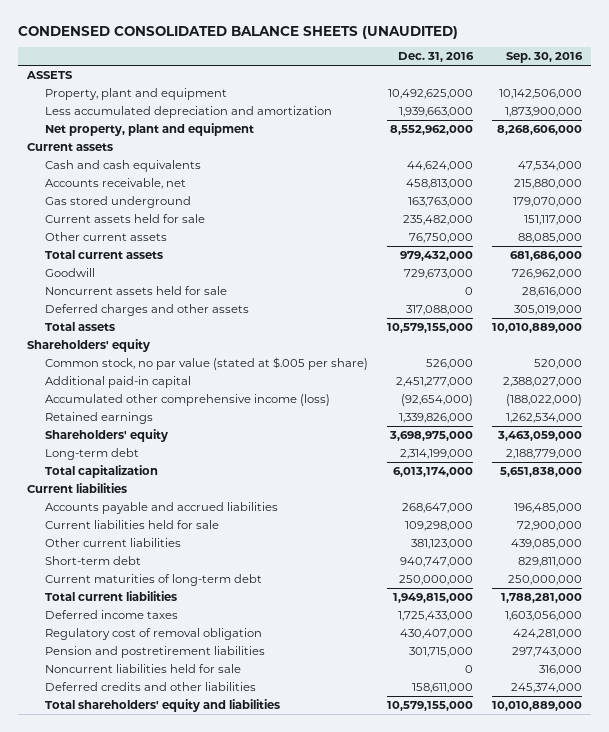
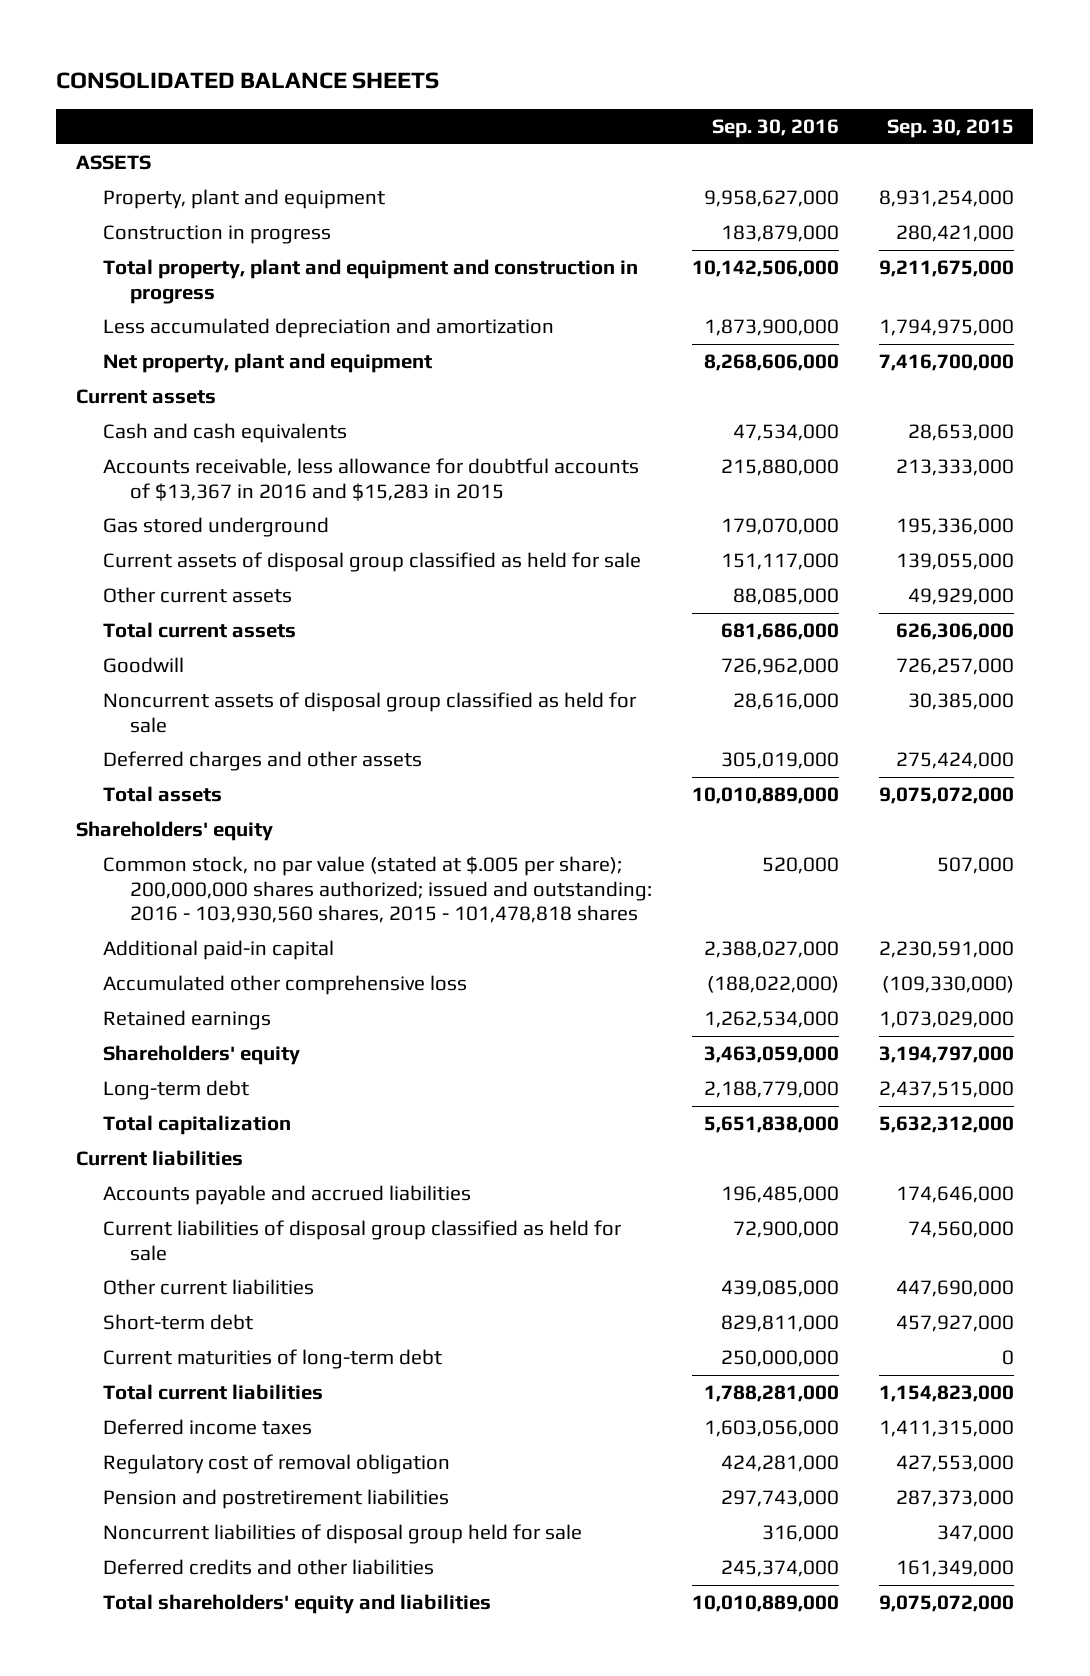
[17,25,458,39] CONDENSED CONSOLIDATED BALANCE SHEETS (UNAUDITED) -> [56,72,440,90] CONSOLIDATED BALANCE SHEETS
[397,52,474,63] Dec. 31, 2016 -> none
none -> [886,119,1014,139] Sep. 30, 2015
[498,88,582,99] 10,142,506,000 -> [703,190,839,208] 9,958,627,000
none -> [102,225,331,245] Construction in progress
none -> [102,259,638,304] Total property, plant and equipment and construction in progress
[45,177,187,189] Accounts receivable, net -> [102,458,639,501] Accounts receivable, less allowance for doubtful accounts of $13,367 in 2016 and $15,283 in 2015
[45,213,206,223] Current assets held for sale -> [102,552,641,573] Current assets of disposal group classified as held for sale
[45,285,228,295] Noncurrent assets held for sale -> [102,692,636,733] Noncurrent assets of disposal group classified as held for sale
[45,356,369,370] Common stock, no par value (stated at $.005 per share) -> [102,856,652,924] Common stock, no par value (stated at $.005 per share); 200,000,000 shares authorized; issued and outstanding: 2016 - 103,930,560 shares, 2015 - 101,478,818 shares
[45,393,331,406] Accumulated other comprehensive income (loss) -> [102,975,467,996] Accumulated other comprehensive loss
[45,519,220,529] Current liabilities held for sale -> [102,1220,621,1261] Current liabilities of disposal group classified as held for sale
[45,663,242,673] Noncurrent liabilities held for sale -> [102,1524,582,1545] Noncurrent liabilities of disposal group held for sale

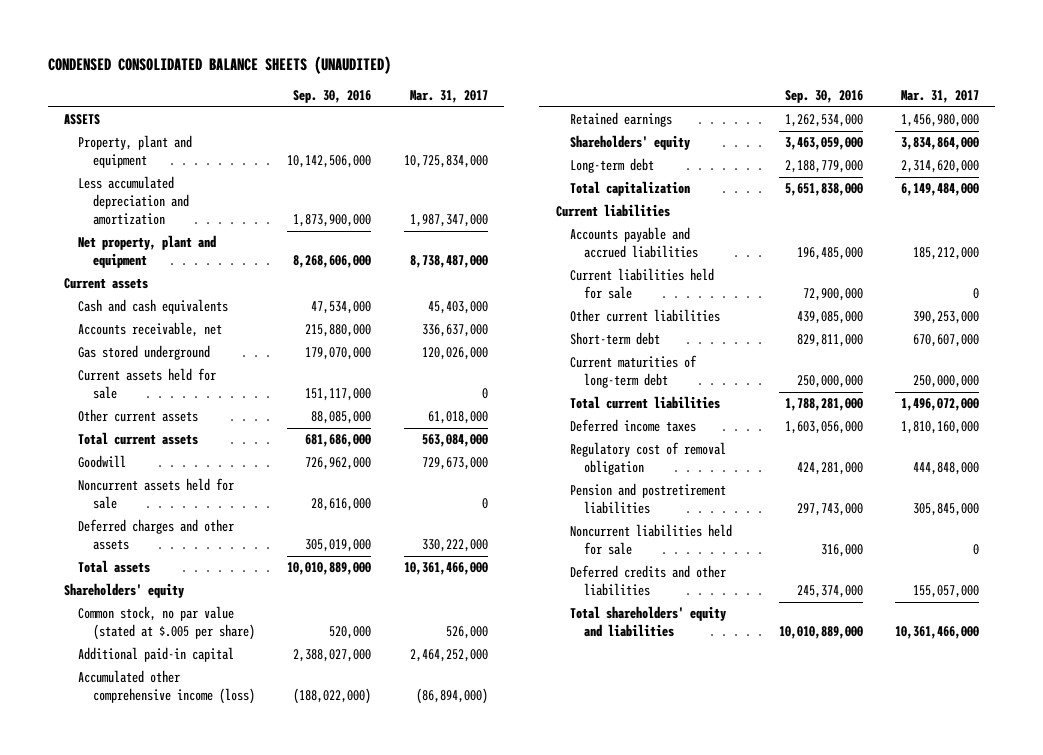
[56,72,440,90] CONSOLIDATED BALANCE SHEETS -> [47,55,391,74] CONDENSED CONSOLIDATED BALANCE SHEETS (UNAUDITED)
[886,119,1014,139] Sep. 30, 2015 -> none
none -> [409,90,488,104] Mar. 31, 2017
[102,225,331,245] Construction in progress -> none
[102,259,638,304] Total property, plant and equipment and construction in progress -> none
[703,190,839,208] 9,958,627,000 -> [287,155,372,169] 10,142,506,000
[102,458,639,501] Accounts receivable, less allowance for doubtful accounts of $13,367 in 2016 and $15,283 in 2015 -> [78,322,223,338] Accounts receivable, net
[102,552,641,573] Current assets of disposal group classified as held for sale -> [78,368,217,400] Current assets held for sale
[102,692,636,733] Noncurrent assets of disposal group classified as held for sale -> [78,478,235,510] Noncurrent assets held for sale
[102,856,652,924] Common stock, no par value (stated at $.005 per share); 200,000,000 shares authorized; issued and outstanding: 2016 - 103,930,560 shares, 2015 - 101,478,818 shares -> [78,606,255,641] Common stock, no par value (stated at $.005 per share)
[102,975,467,996] Accumulated other comprehensive loss -> [78,670,255,705] Accumulated other comprehensive income (loss)
[102,1220,621,1261] Current liabilities of disposal group classified as held for sale -> [569,268,714,300] Current liabilities held for sale
[102,1524,582,1545] Noncurrent liabilities of disposal group held for sale -> [569,524,732,556] Noncurrent liabilities held for sale

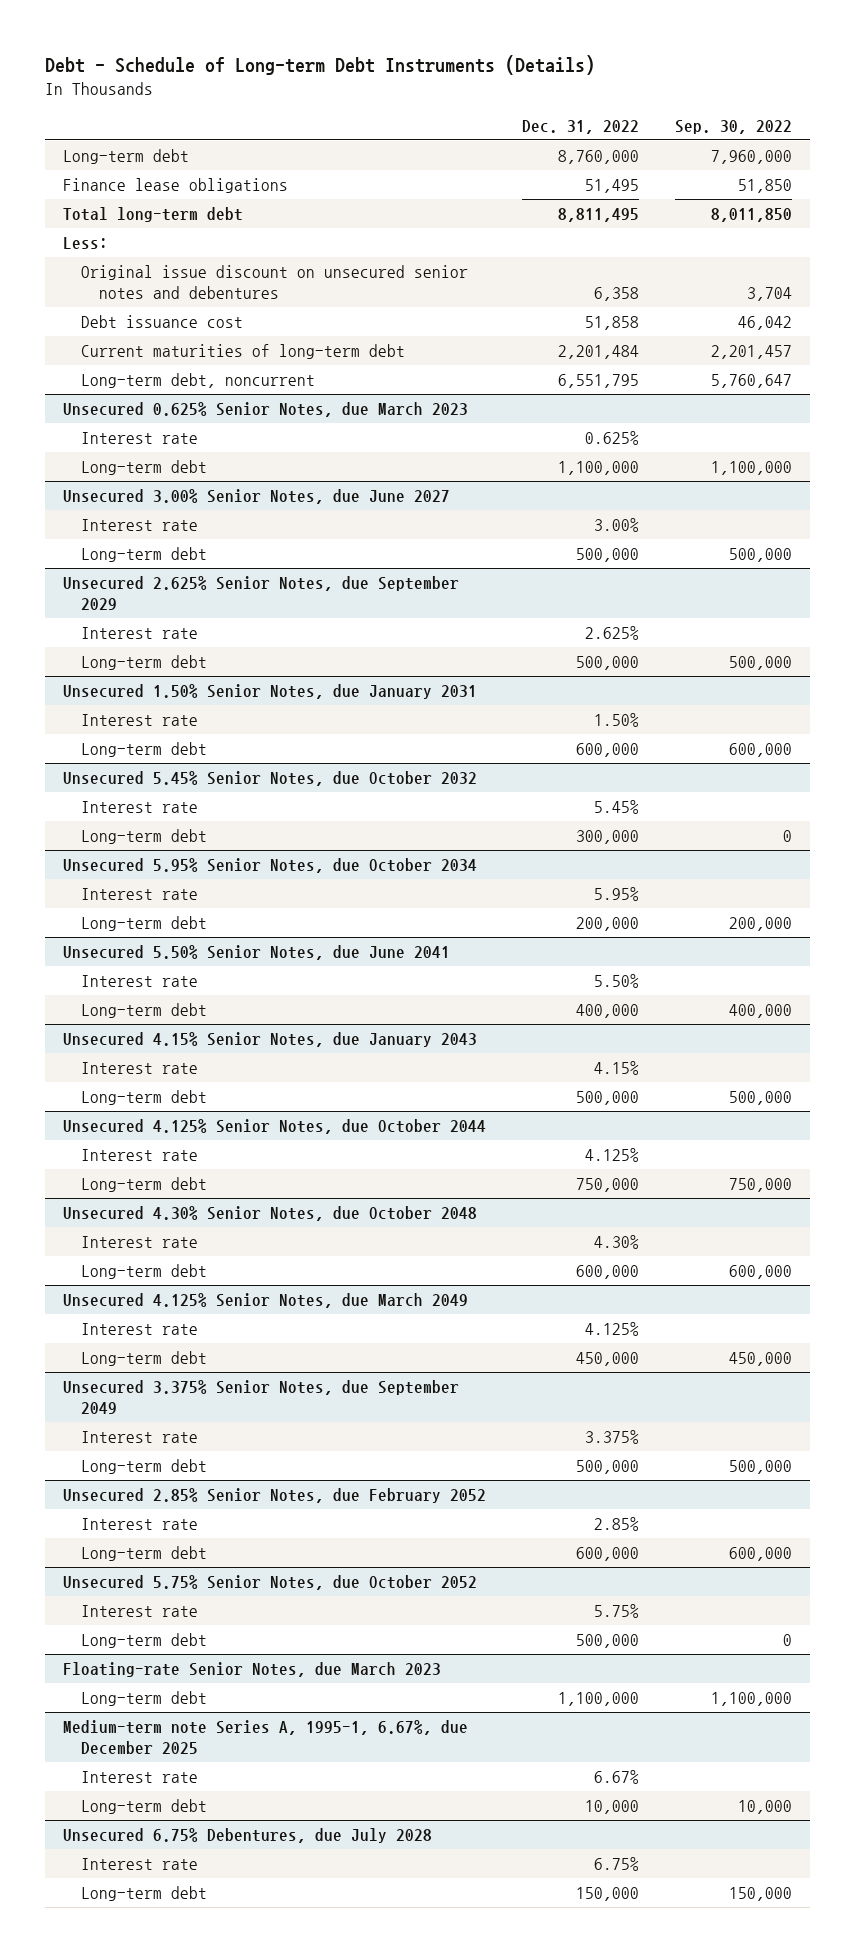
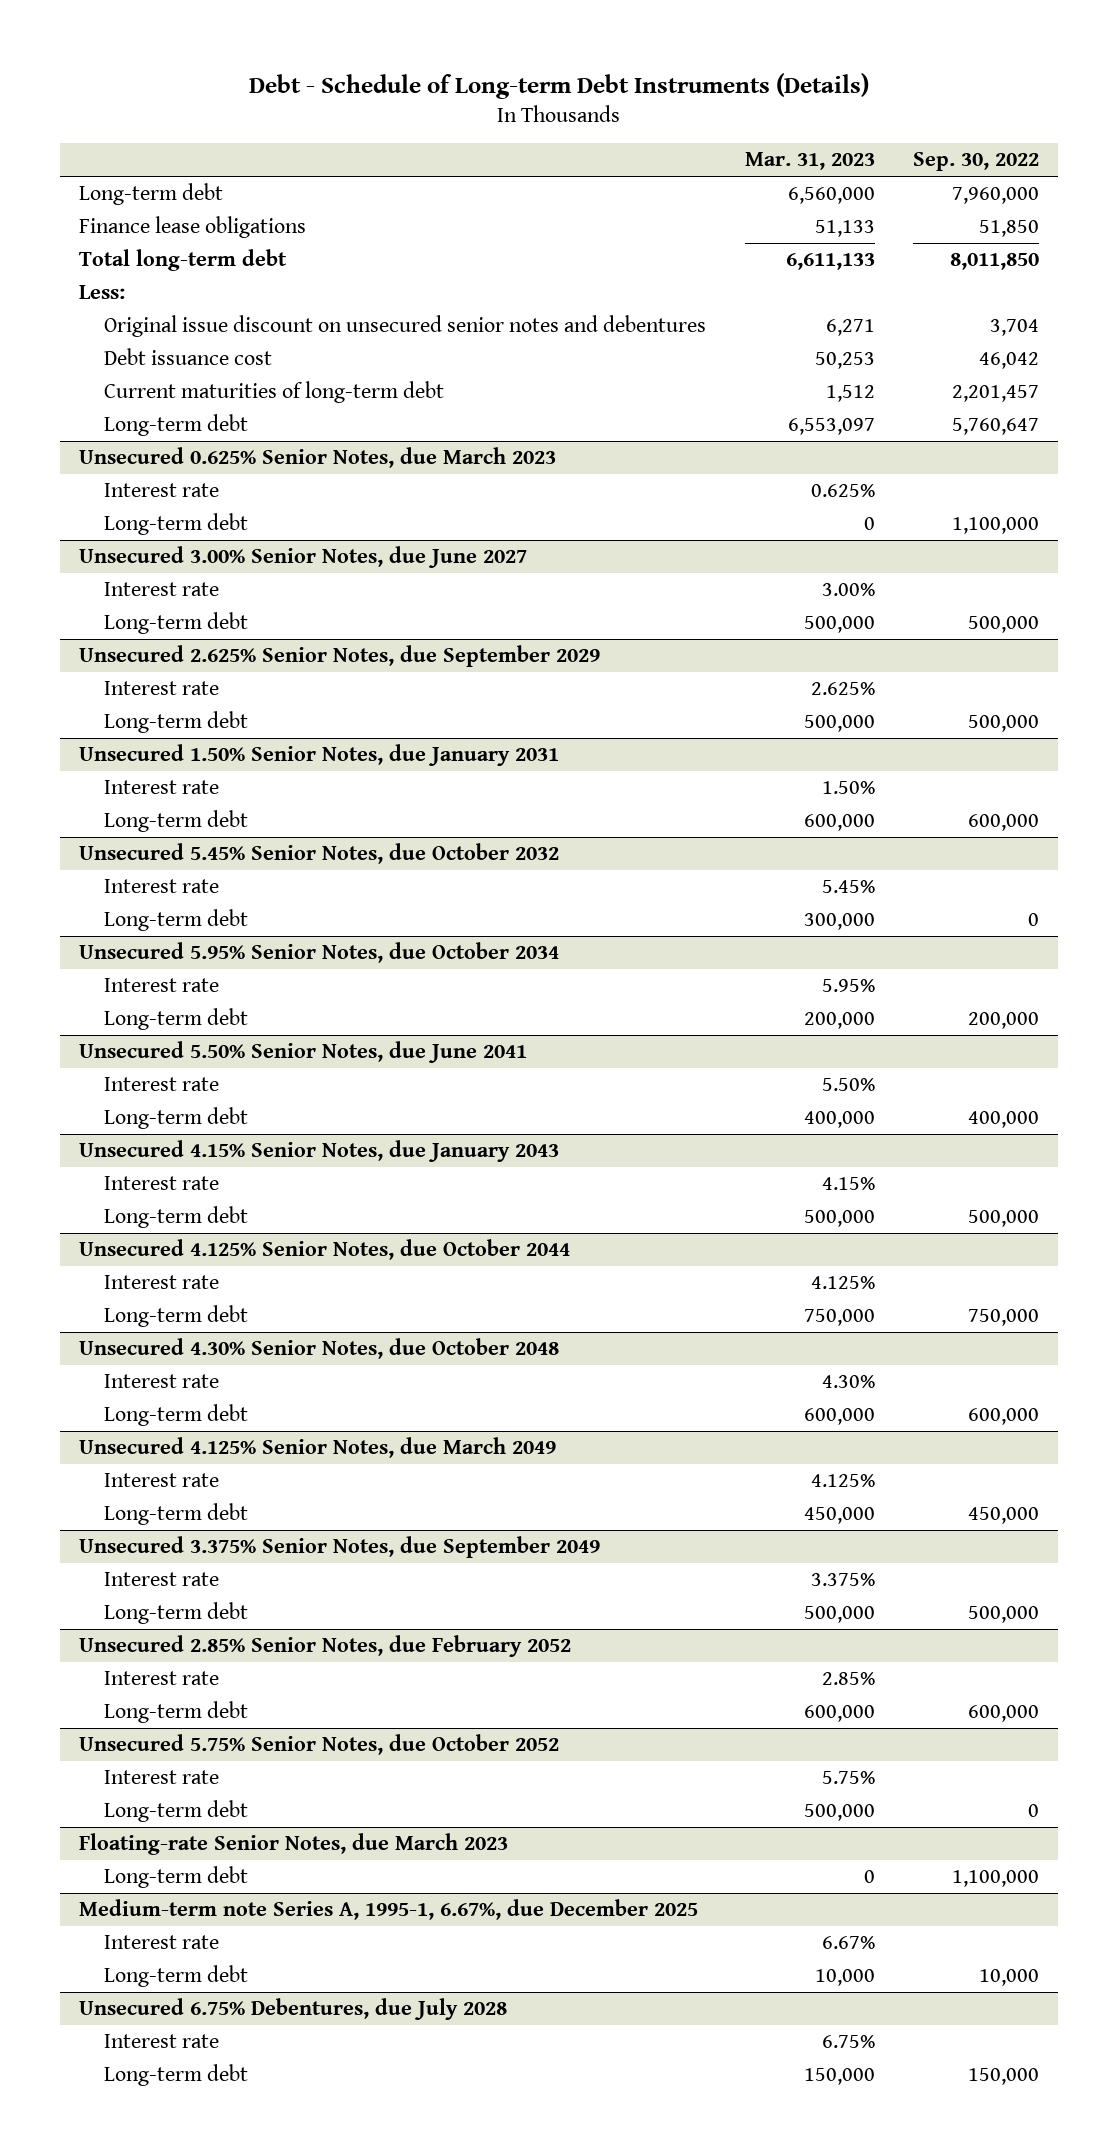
[521,119,639,134] Dec. 31, 2022 -> none
none -> [744,152,875,171] Mar. 31, 2023
[80,372,315,388] Long-term debt, noncurrent -> [104,414,249,437] Long-term debt

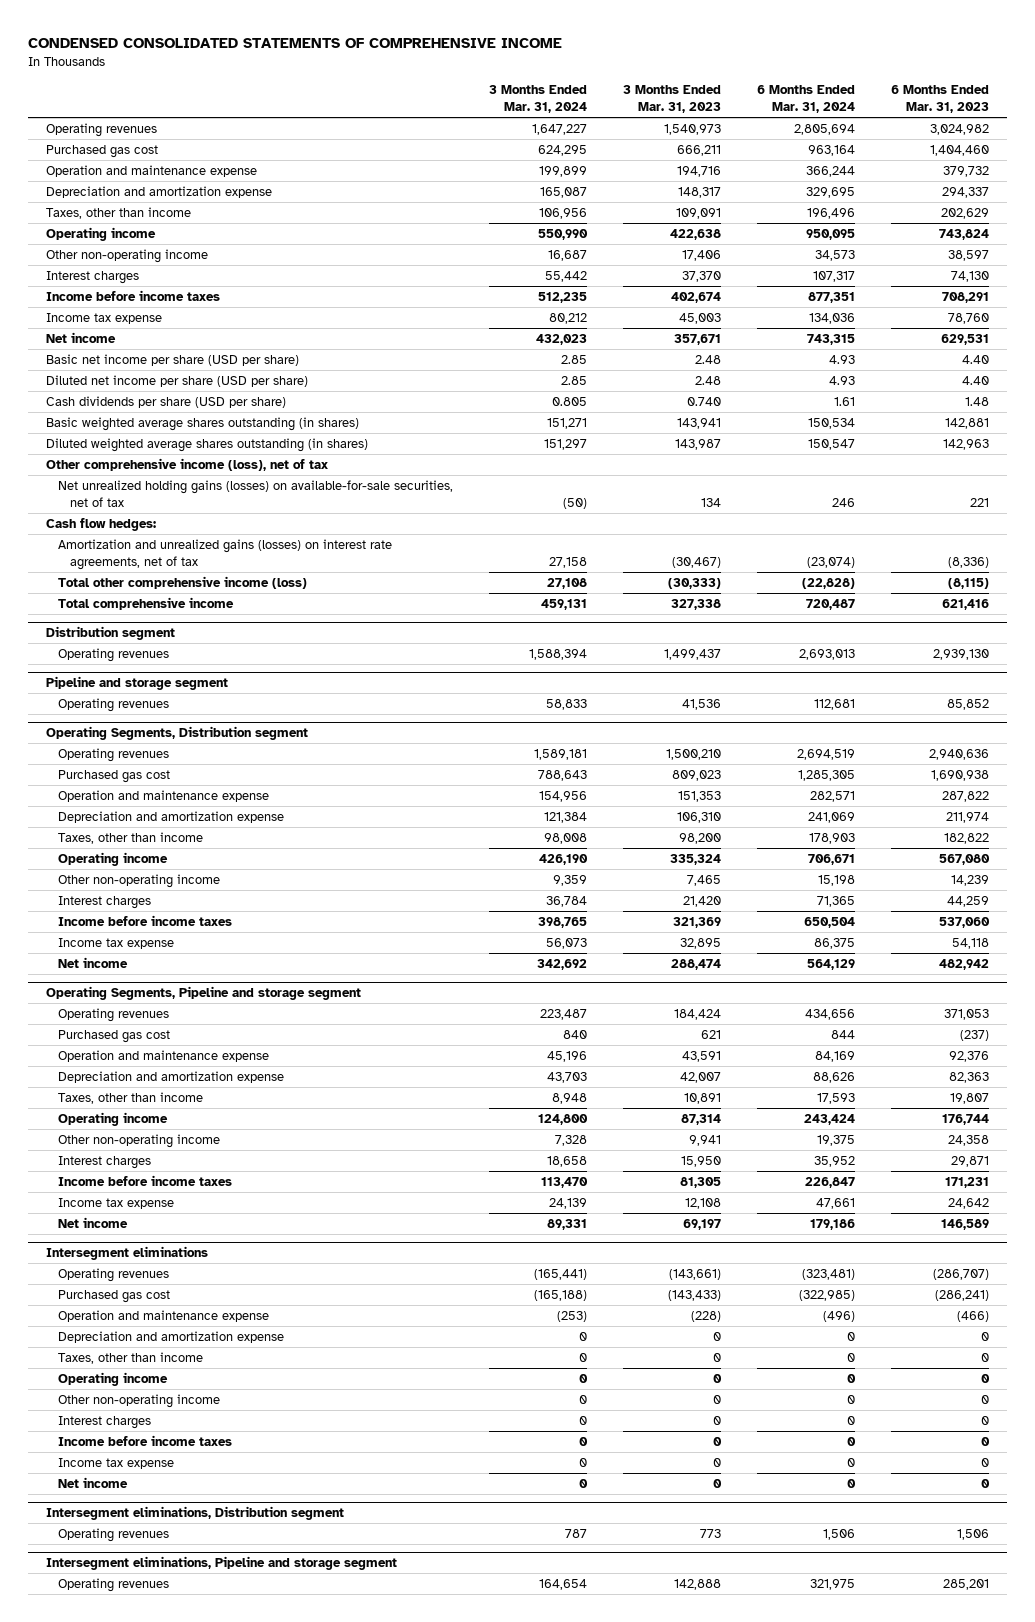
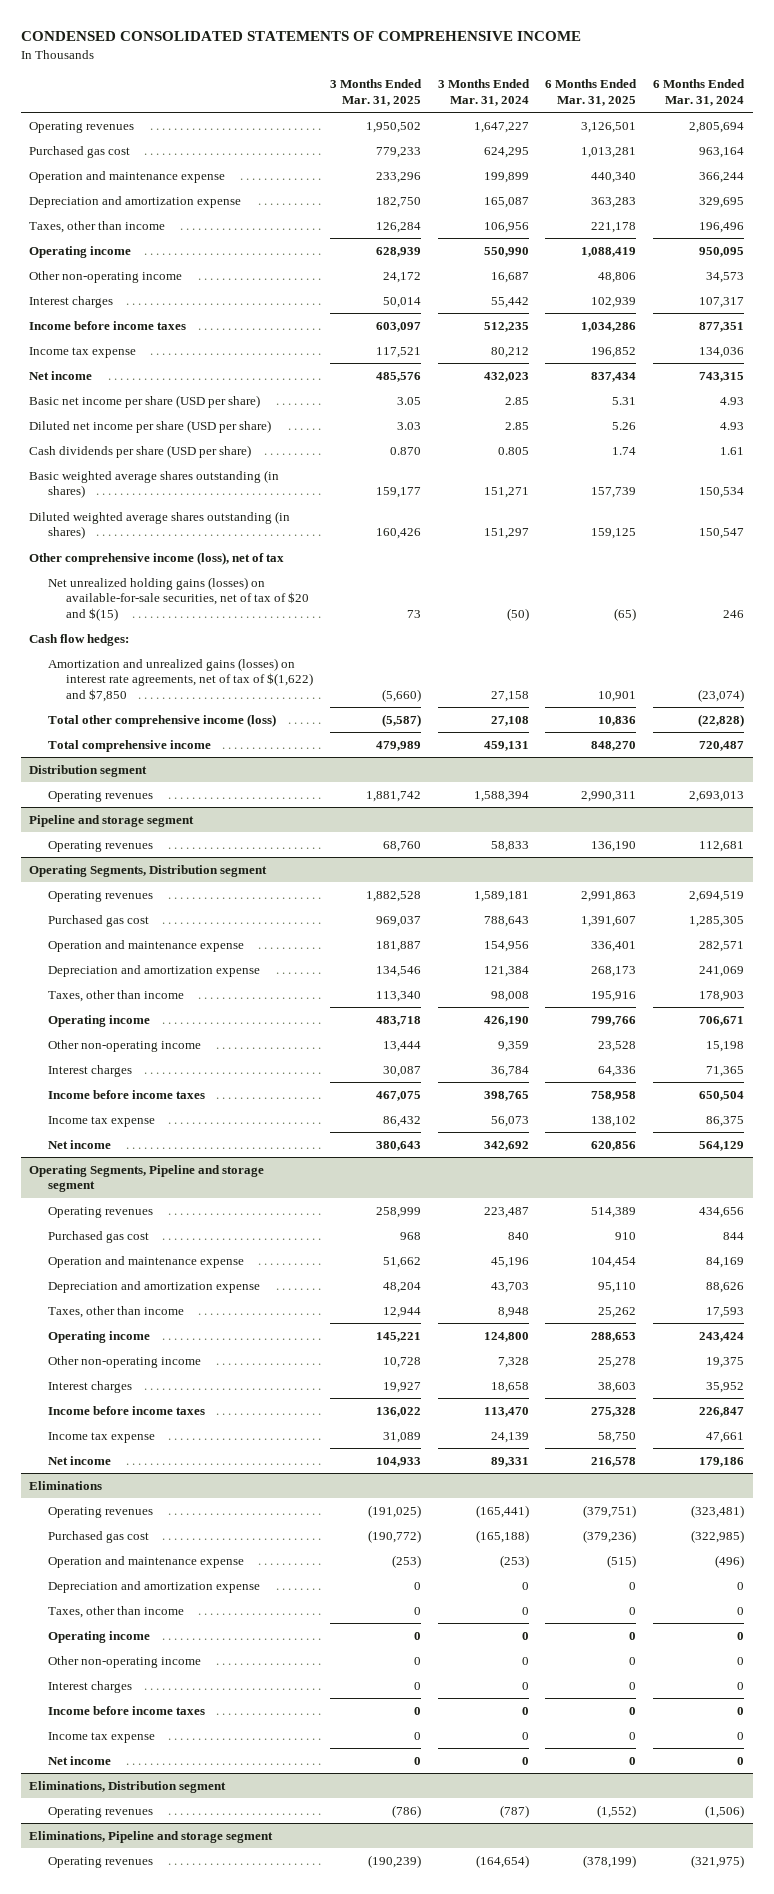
[623,85,722,114] 3 Months Ended Mar. 31, 2023 -> none
[891,85,990,114] 6 Months Ended Mar. 31, 2023 -> none
none -> [329,79,422,106] 3 Months Ended Mar. 31, 2025
none -> [545,79,638,106] 6 Months Ended Mar. 31, 2025
[58,479,454,507] Net unrealized holding gains (losses) on available-for-sale securities, net of tax -> [47,576,310,621] Net unrealized holding gains (losses) on available-for-sale securities, net of tax of $20 and $(15)
[58,538,393,570] Amortization and unrealized gains (losses) on interest rate agreements, net of tax -> [47,657,314,702] Amortization and unrealized gains (losses) on interest rate agreements, net of tax of $(1,622) and $7,850
[45,1246,208,1261] Intersegment eliminations -> [29,1480,103,1490] Eliminations
[45,1506,344,1521] Intersegment eliminations, Distribution segment -> [29,1780,227,1793] Eliminations, Distribution segment
[565,1528,588,1538] 787 -> [499,1804,529,1818] (787)
[823,1528,856,1540] 1,506 -> [705,1804,745,1818] (1,506)
[45,1556,397,1571] Intersegment eliminations, Pipeline and storage segment -> [29,1830,274,1843] Eliminations, Pipeline and storage segment
[539,1578,588,1590] 164,654 -> [475,1854,529,1868] (164,654)
[810,1578,856,1590] 321,975 -> [691,1854,745,1868] (321,975)

